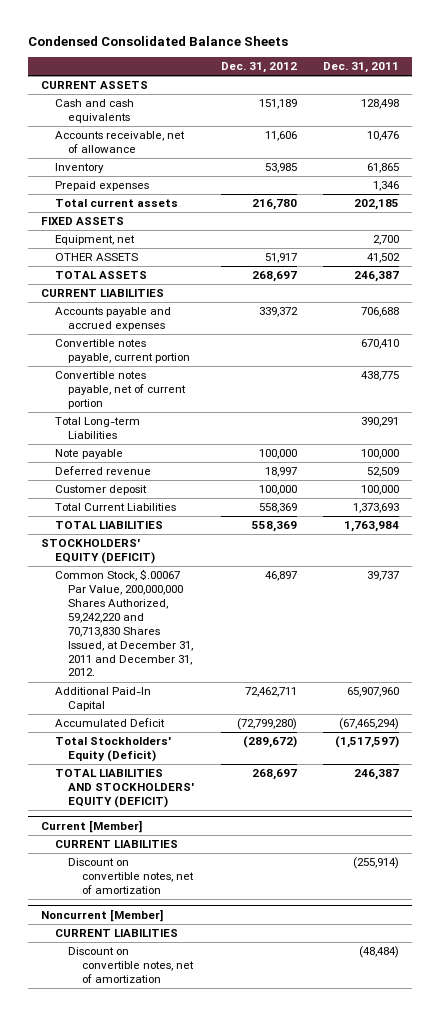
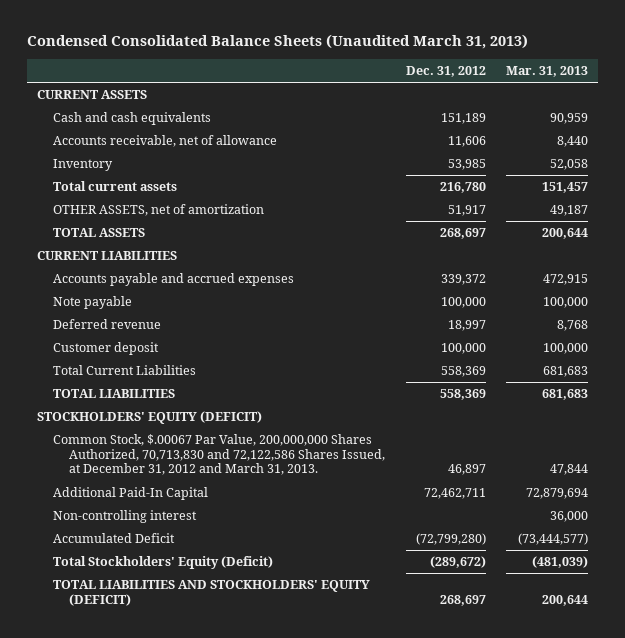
[27,35,288,46] Condensed Consolidated Balance Sheets -> [26,34,528,50] Condensed Consolidated Balance Sheets (Unaudited March 31, 2013)
[322,62,399,74] Dec. 31, 2011 -> none
none -> [506,65,589,77] Mar. 31, 2013
[54,181,149,192] Prepaid expenses -> none
[40,217,124,226] FIXED ASSETS -> none
[54,235,135,246] Equipment, net -> none
[54,253,138,262] OTHER ASSETS -> [53,204,265,217] OTHER ASSETS, net of amortization
[54,339,191,364] Convertible notes payable, current portion -> none
[54,371,187,409] Convertible notes payable, net of current portion -> none
[54,417,140,440] Total Long-term Liabilities -> none
[54,569,194,677] Common Stock, $.00067 Par Value, 200,000,000 Shares Authorized, 59,242,220 and 70,713,830 Shares Issued, at December 31, 2011 and December 31, 2012. -> [53,434,386,476] Common Stock, $.00067 Par Value, 200,000,000 Shares Authorized, 70,713,830 and 72,122,586 Shares Issued, at December 31, 2012 and March 31, 2013.
none -> [53,510,198,524] Non-controlling interest
[40,820,142,834] Current [Member] -> none
[54,840,178,849] CURRENT LIABILITIES -> none
[68,858,194,894] Discount on convertible notes, net of amortization -> none
[40,909,163,923] Noncurrent [Member] -> none
[54,929,178,938] CURRENT LIABILITIES -> none
[68,947,194,983] Discount on convertible notes, net of amortization -> none

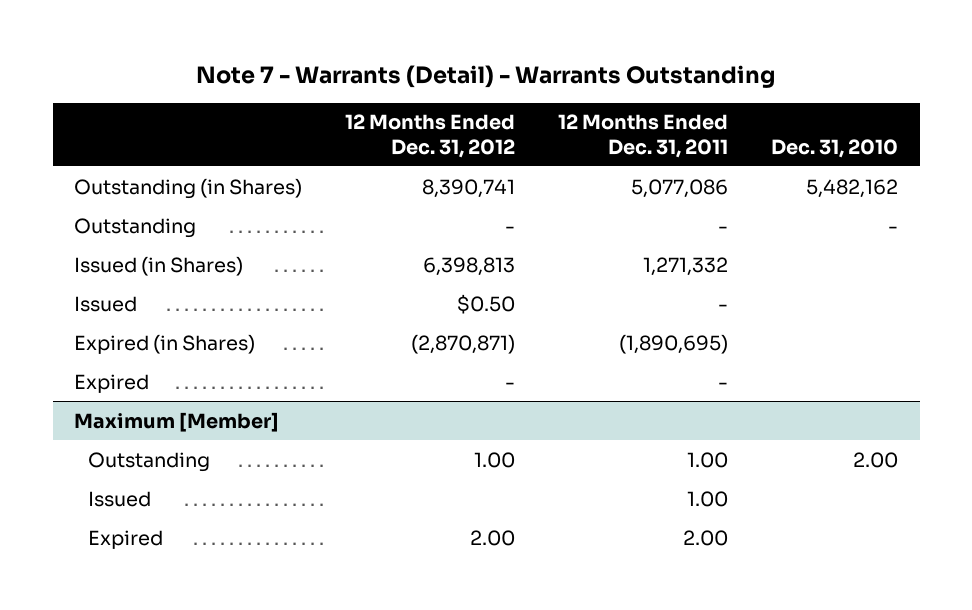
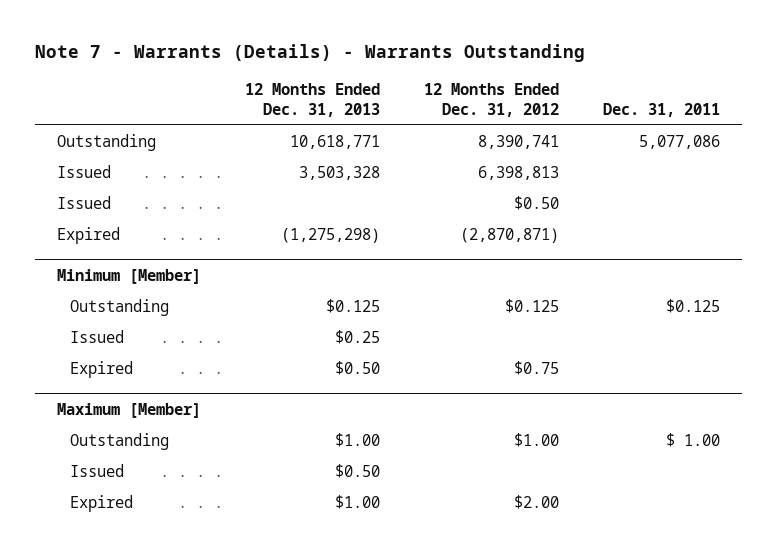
[196,64,776,88] Note 7 - Warrants (Detail) - Warrants Outstanding -> [34,44,585,63] Note 7 - Warrants (Details) - Warrants Outstanding
[558,114,729,158] 12 Months Ended Dec. 31, 2011 -> none
[771,138,899,158] Dec. 31, 2010 -> none
none -> [244,82,380,117] 12 Months Ended Dec. 31, 2013
none -> [602,102,720,117] Dec. 31, 2011
[74,217,197,238] Outstanding -> none
[74,177,303,199] Outstanding (in Shares) -> [56,133,156,151] Outstanding
[74,255,244,276] Issued (in Shares) -> [56,164,111,178] Issued
[74,333,256,354] Expired (in Shares) -> [56,226,120,244] Expired
none -> [56,268,201,284] Minimum [Member]
none -> [69,298,169,316] Outstanding
none -> [69,329,124,343] Issued
[505,381,516,389] - -> [513,360,559,375] $0.75
[474,451,516,468] 1.00 -> [513,432,559,447] $1.00
[470,529,516,546] 2.00 -> [513,494,559,509] $2.00

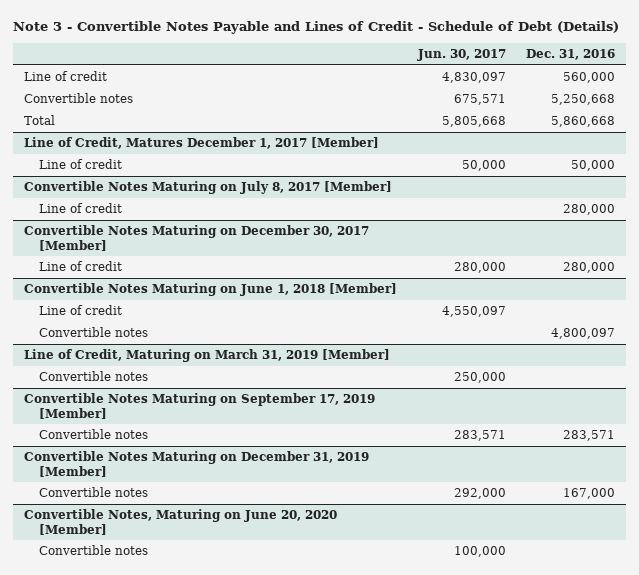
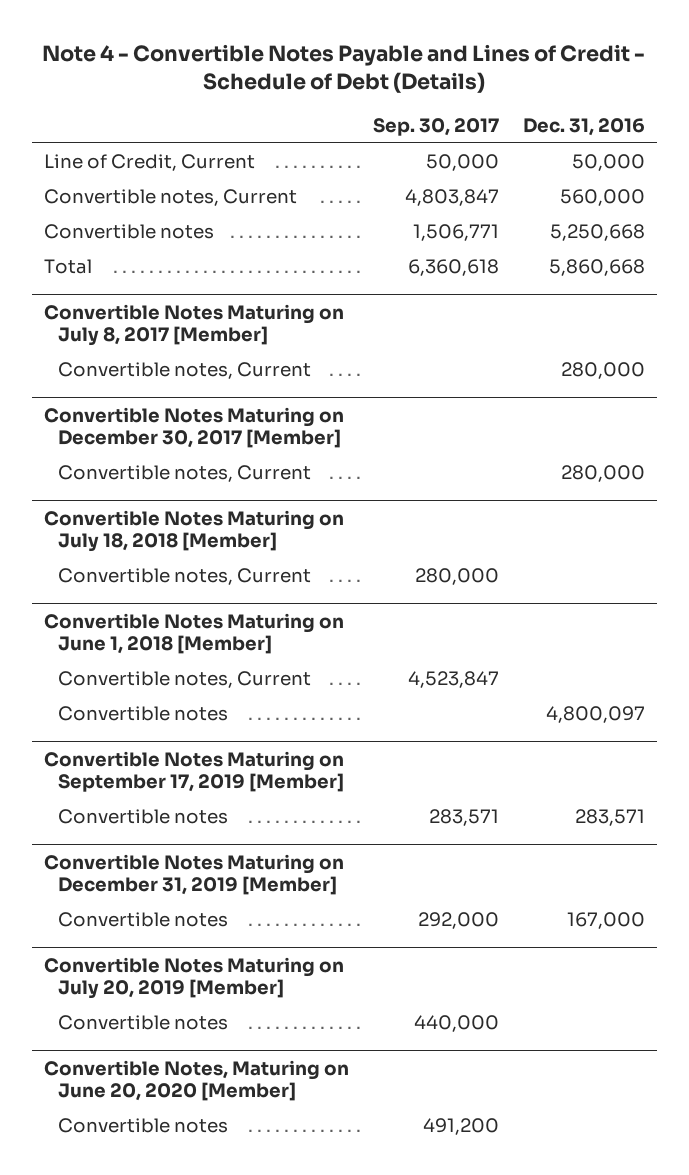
[13,21,620,35] Note 3 - Convertible Notes Payable and Lines of Credit - Schedule of Debt (Details) -> [42,43,646,94] Note 4 - Convertible Notes Payable and Lines of Credit - Schedule of Debt (Details)
[416,48,506,61] Jun. 30, 2017 -> none
none -> [372,117,499,136] Sep. 30, 2017
none -> [44,154,256,172] Line of Credit, Current
[23,71,107,82] Line of credit -> [44,189,298,207] Convertible notes, Current
[23,137,379,150] Line of Credit, Matures December 1, 2017 [Member] -> none
[38,159,122,170] Line of credit -> none
[38,203,122,214] Line of credit -> [58,362,312,380] Convertible notes, Current
[38,261,122,272] Line of credit -> [58,465,312,483] Convertible notes, Current
none -> [44,510,345,553] Convertible Notes Maturing on July 18, 2018 [Member]
none -> [58,568,312,586] Convertible notes, Current
[38,305,122,316] Line of credit -> [58,671,312,689] Convertible notes, Current
[23,349,390,363] Line of Credit, Maturing on March 31, 2019 [Member] -> none
[38,371,148,382] Convertible notes -> none
none -> [44,957,345,1000] Convertible Notes Maturing on July 20, 2019 [Member]
none -> [58,1015,229,1031] Convertible notes

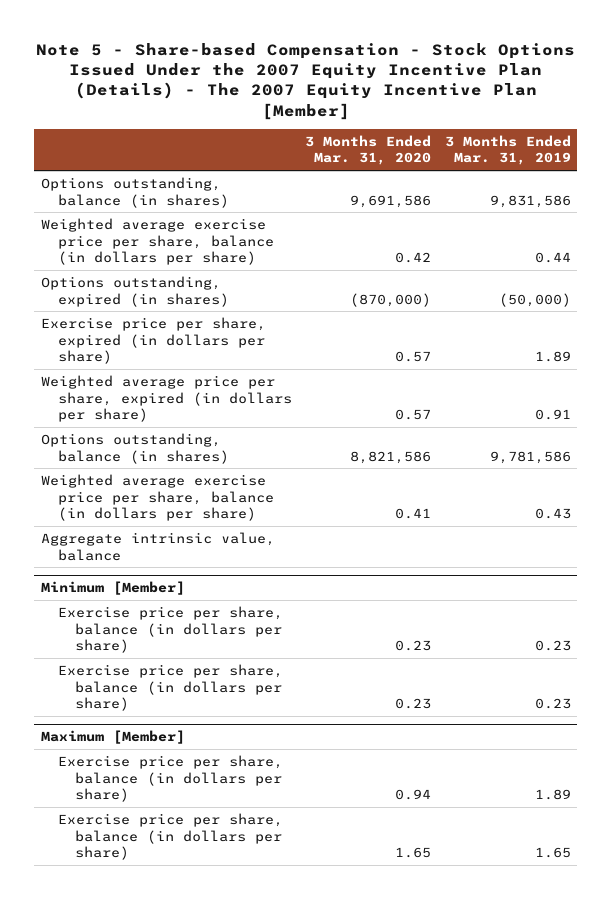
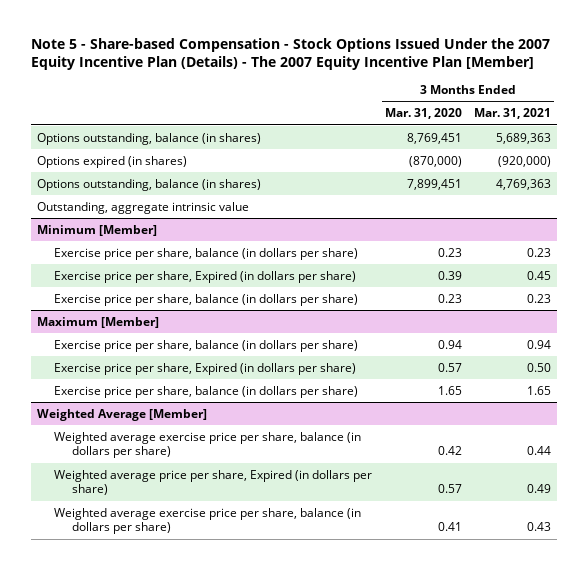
[444,134,571,166] 3 Months Ended Mar. 31, 2019 -> none
none -> [473,108,551,120] Mar. 31, 2021
[41,217,274,266] Weighted average exercise price per share, balance (in dollars per share) -> none
[41,316,267,365] Exercise price per share, expired (in dollars per share) -> none
[41,374,292,423] Weighted average price per share, expired (in dollars per share) -> none
[41,473,274,522] Weighted average exercise price per share, balance (in dollars per share) -> none
[350,194,432,208] 9,691,586 -> [406,132,462,144] 8,769,451
[41,275,229,307] Options outstanding, expired (in shares) -> [36,155,187,168] Options expired (in shares)
[350,450,432,464] 8,821,586 -> [406,178,462,190] 7,899,451
[41,531,276,561] Aggregate intrinsic value, balance -> [36,201,249,214] Outstanding, aggregate intrinsic value
none -> [54,270,357,283] Exercise price per share, Expired (in dollars per share)
none -> [54,362,357,375] Exercise price per share, Expired (in dollars per share)
none -> [36,408,207,421] Weighted Average [Member]
none -> [54,431,362,459] Weighted average exercise price per share, balance (in dollars per share)
none -> [54,469,373,496] Weighted average price per share, Expired (in dollars per share)
none -> [54,507,362,535] Weighted average exercise price per share, balance (in dollars per share)

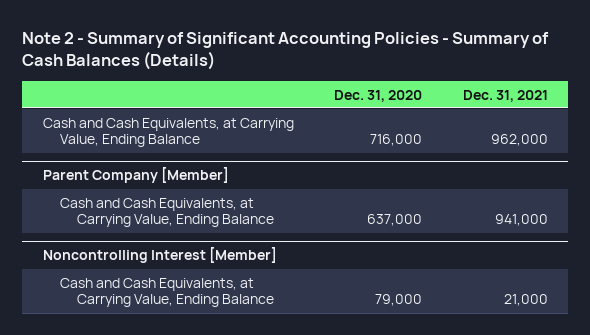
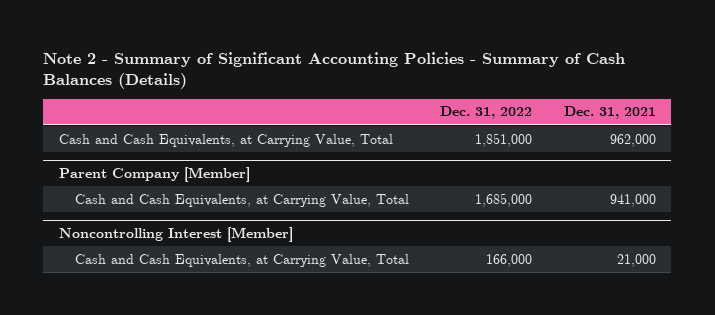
[334,89,423,102] Dec. 31, 2020 -> none
none -> [440,106,533,120] Dec. 31, 2022
[42,117,294,148] Cash and Cash Equivalents, at Carrying Value, Ending Balance -> [58,133,393,147] Cash and Cash Equivalents, at Carrying Value, Total
[59,197,274,228] Cash and Cash Equivalents, at Carrying Value, Ending Balance -> [75,193,410,207] Cash and Cash Equivalents, at Carrying Value, Total
[59,277,274,308] Cash and Cash Equivalents, at Carrying Value, Ending Balance -> [75,253,410,267] Cash and Cash Equivalents, at Carrying Value, Total

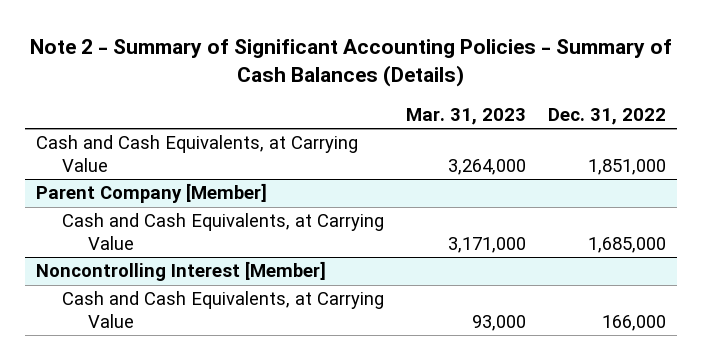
[563,106,656,120] Dec. 31, 2021 -> none
none -> [406,107,527,125] Mar. 31, 2023
[58,133,393,147] Cash and Cash Equivalents, at Carrying Value, Total -> [36,135,359,172] Cash and Cash Equivalents, at Carrying Value
[75,193,410,207] Cash and Cash Equivalents, at Carrying Value, Total -> [61,213,384,250] Cash and Cash Equivalents, at Carrying Value
[75,253,410,267] Cash and Cash Equivalents, at Carrying Value, Total -> [61,291,384,328] Cash and Cash Equivalents, at Carrying Value

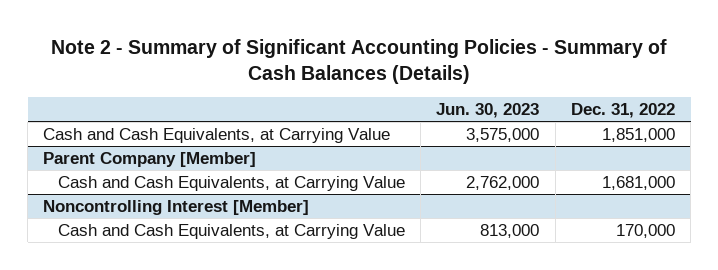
[406,107,527,125] Mar. 31, 2023 -> none
none -> [436,102,540,118] Jun. 30, 2023
[588,236,667,253] 1,685,000 -> [601,175,675,190] 1,681,000
[602,314,667,331] 166,000 -> [615,223,675,238] 170,000

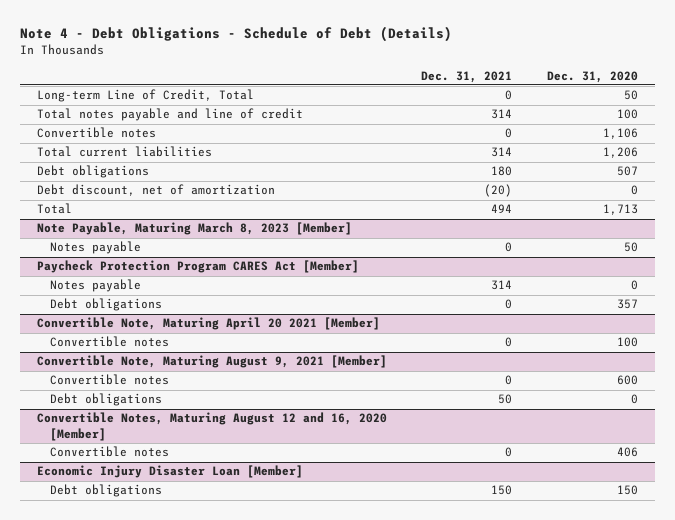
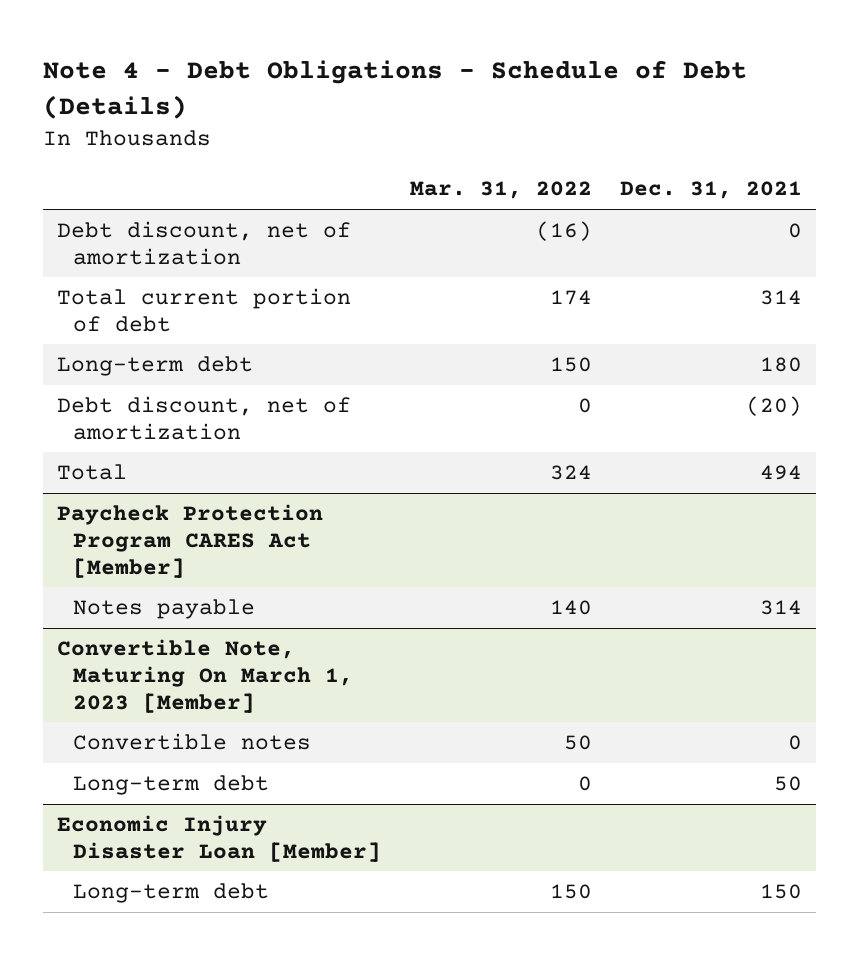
[547,70,639,83] Dec. 31, 2020 -> none
none -> [409,181,592,200] Mar. 31, 2022
[36,89,254,103] Long-term Line of Credit, Total -> none
[36,108,303,122] Total notes payable and line of credit -> none
[36,127,156,139] Convertible notes -> none
none -> [56,220,351,265] Debt discount, net of amortization
[36,146,212,158] Total current liabilities -> [56,287,351,332] Total current portion of debt
[36,165,149,179] Debt obligations -> [56,355,253,376] Long-term debt
[36,222,352,236] Note Payable, Maturing March 8, 2023 [Member] -> none
[50,241,142,255] Notes payable -> none
[50,298,163,312] Debt obligations -> none
[36,317,380,331] Convertible Note, Maturing April 20 2021 [Member] -> none
[50,336,170,348] Convertible notes -> none
[36,355,387,369] Convertible Note, Maturing August 9, 2021 [Member] -> none
[50,374,170,386] Convertible notes -> none
[50,393,163,407] Debt obligations -> none
[36,412,387,441] Convertible Notes, Maturing August 12 and 16, 2020 [Member] -> none
none -> [56,638,354,713] Convertible Note, Maturing On March 1, 2023 [Member]
none -> [73,774,270,795] Long-term debt
[50,484,163,498] Debt obligations -> [73,882,270,903] Long-term debt

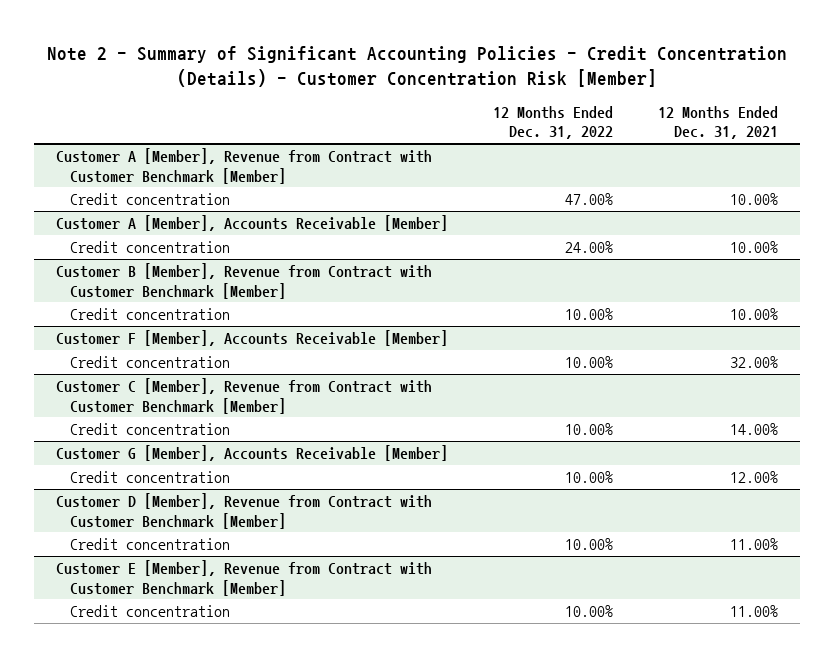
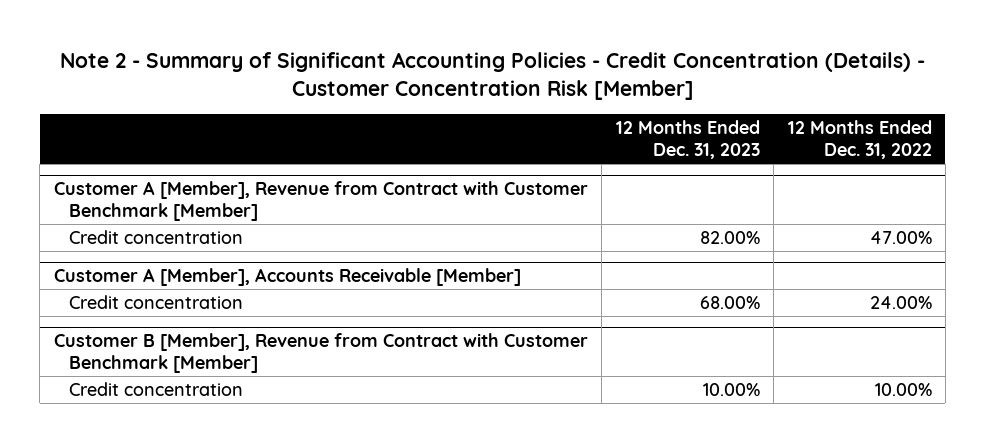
[657,106,778,140] 12 Months Ended Dec. 31, 2021 -> none
none -> [615,119,760,160] 12 Months Ended Dec. 31, 2023
[56,330,449,347] Customer F [Member], Accounts Receivable [Member] -> none
[70,356,231,369] Credit concentration -> none
[56,378,433,414] Customer C [Member], Revenue from Contract with Customer Benchmark [Member] -> none
[70,423,231,436] Credit concentration -> none
[56,445,449,462] Customer G [Member], Accounts Receivable [Member] -> none
[70,471,231,484] Credit concentration -> none
[56,493,433,529] Customer D [Member], Revenue from Contract with Customer Benchmark [Member] -> none
[70,538,231,551] Credit concentration -> none
[56,560,433,596] Customer E [Member], Revenue from Contract with Customer Benchmark [Member] -> none
[70,605,231,618] Credit concentration -> none

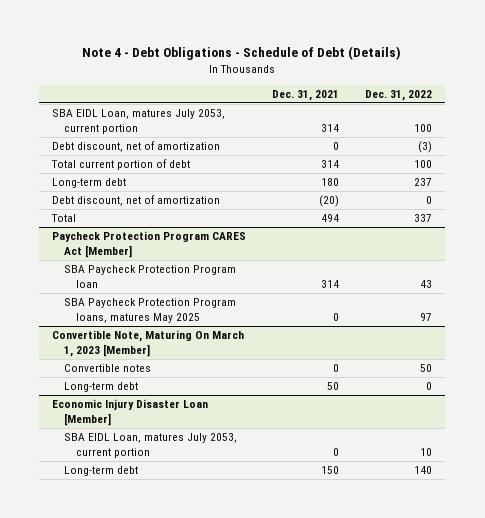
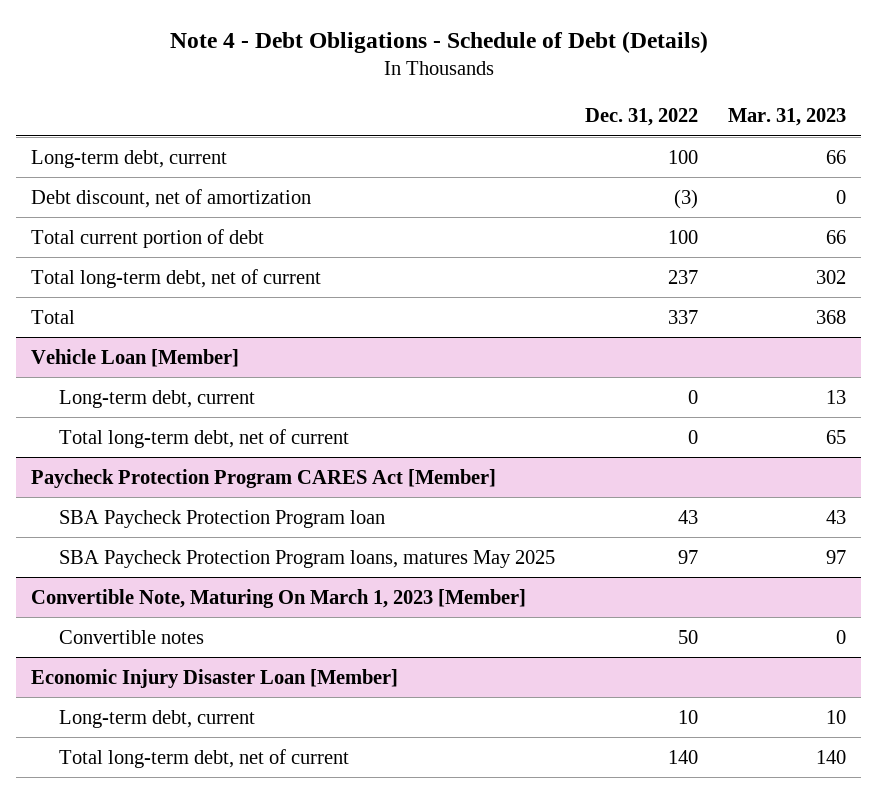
[272,90,340,102] Dec. 31, 2021 -> none
none -> [727,108,846,127] Mar. 31, 2023
[52,109,226,135] SBA EIDL Loan, matures July 2053, current portion -> [31,149,228,168] Long-term debt, current
[52,195,221,207] Debt discount, net of amortization -> none
[52,178,127,189] Long-term debt -> [31,268,322,288] Total long-term debt, net of current
none -> [31,348,240,367] Vehicle Loan [Member]
none -> [58,389,255,408] Long-term debt, current
none -> [58,428,349,448] Total long-term debt, net of current
[64,382,139,393] Long-term debt -> none
[64,433,238,459] SBA EIDL Loan, matures July 2053, current portion -> [58,709,255,728] Long-term debt, current
[64,466,139,477] Long-term debt -> [58,748,349,768] Total long-term debt, net of current

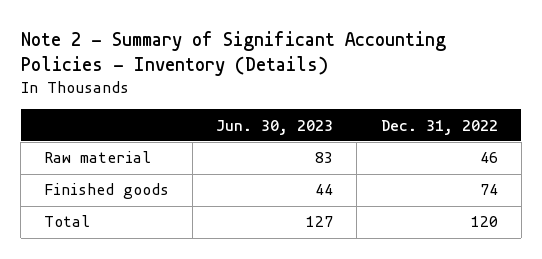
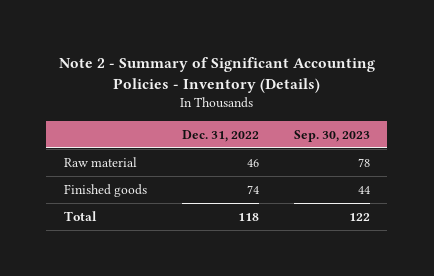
[216,119,334,135] Jun. 30, 2023 -> none
none -> [293,129,370,142] Sep. 30, 2023
[470,216,498,228] 120 -> [237,212,259,221] 118

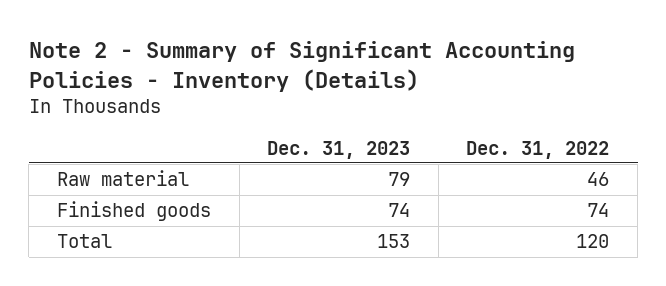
[293,129,370,142] Sep. 30, 2023 -> none
none -> [267,140,411,159] Dec. 31, 2023
[237,212,259,221] 118 -> [576,234,610,249] 120

